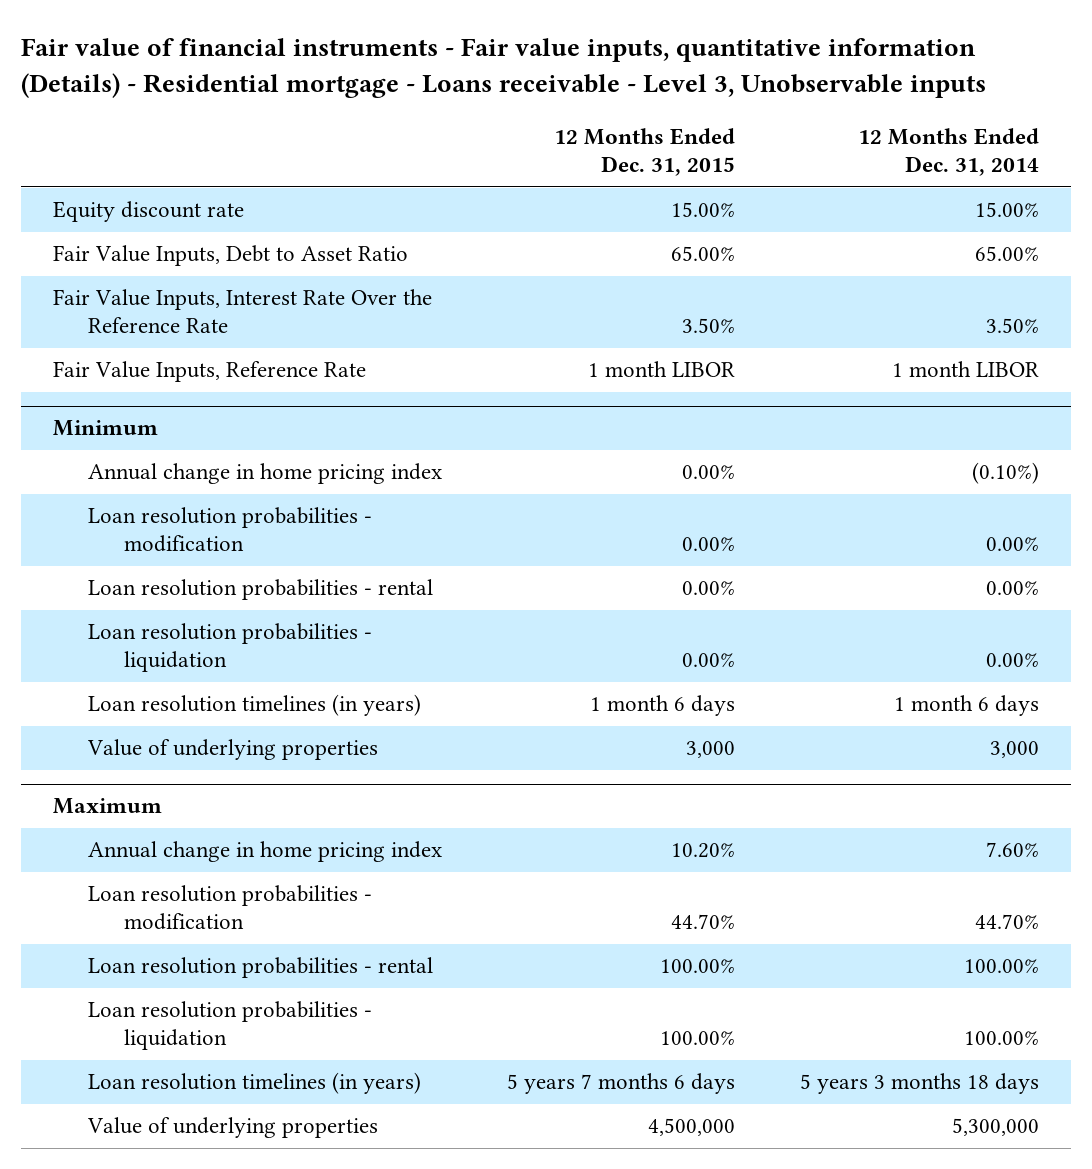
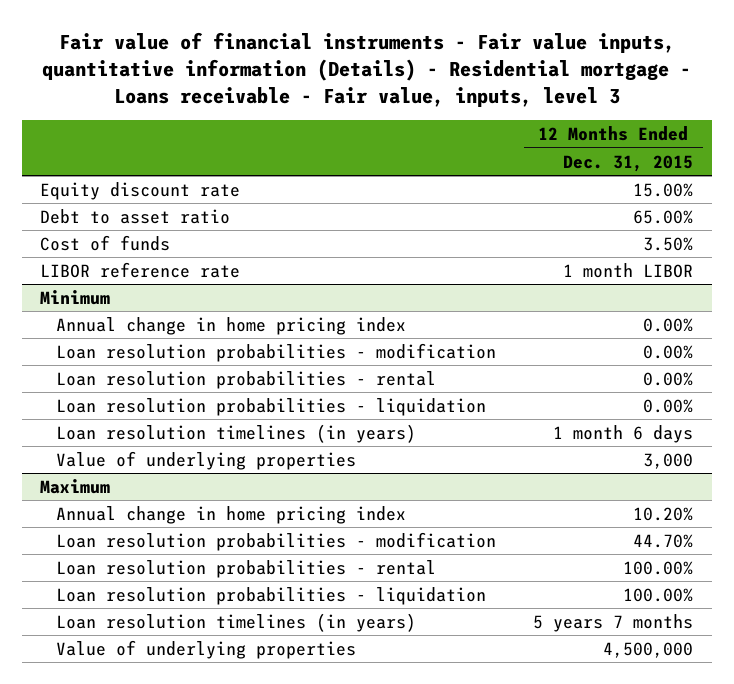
[20,38,986,98] Fair value of financial instruments - Fair value inputs, quantitative information (Details) - Residential mortgage - Loans receivable - Level 3, Unobservable inputs -> [41,31,691,107] Fair value of financial instruments - Fair value inputs, quantitative information (Details) - Residential mortgage - Loans receivable - Fair value, inputs, level 3
[857,128,1039,177] 12 Months Ended Dec. 31, 2014 -> none
[53,245,409,267] Fair Value Inputs, Debt to Asset Ratio -> [40,208,231,224] Debt to asset ratio
[53,289,433,334] Fair Value Inputs, Interest Rate Over the Reference Rate -> [40,234,171,251] Cost of funds
[53,361,367,383] Fair Value Inputs, Reference Rate -> [40,261,241,278] LIBOR reference rate
[507,1073,736,1095] 5 years 7 months 6 days -> [533,613,694,632] 5 years 7 months

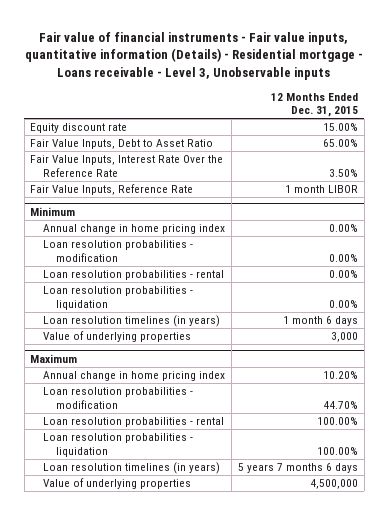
[41,31,691,107] Fair value of financial instruments - Fair value inputs, quantitative information (Details) - Residential mortgage - Loans receivable - Fair value, inputs, level 3 -> [25,31,364,80] Fair value of financial instruments - Fair value inputs, quantitative information (Details) - Residential mortgage - Loans receivable - Level 3, Unobservable inputs
[40,208,231,224] Debt to asset ratio -> [30,139,214,150] Fair Value Inputs, Debt to Asset Ratio
[40,234,171,251] Cost of funds -> [30,155,224,178] Fair Value Inputs, Interest Rate Over the Reference Rate
[40,261,241,278] LIBOR reference rate -> [30,184,194,196] Fair Value Inputs, Reference Rate
[533,613,694,632] 5 years 7 months -> [237,463,358,474] 5 years 7 months 6 days

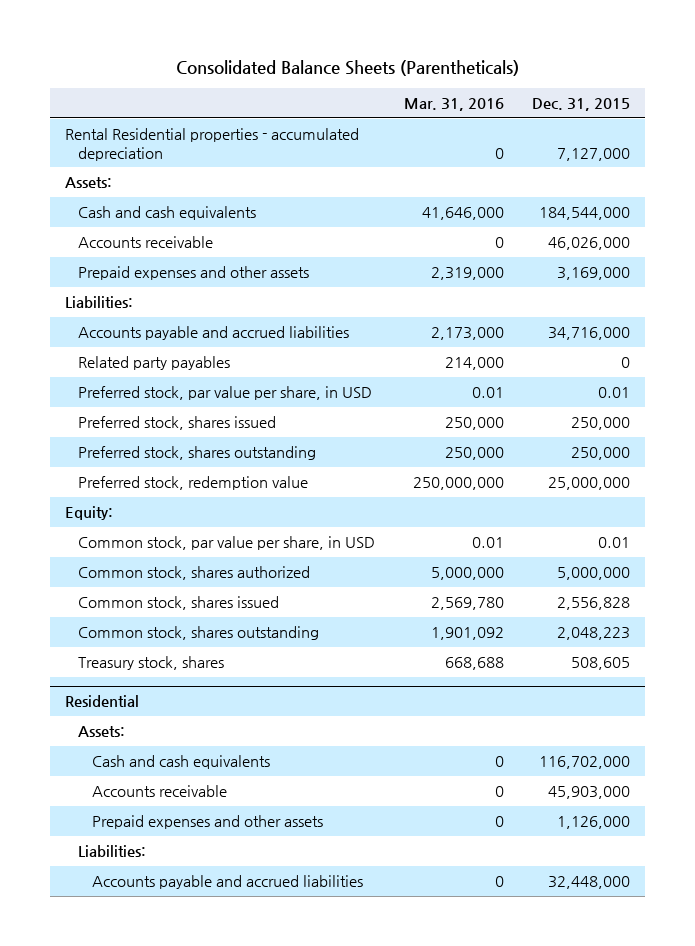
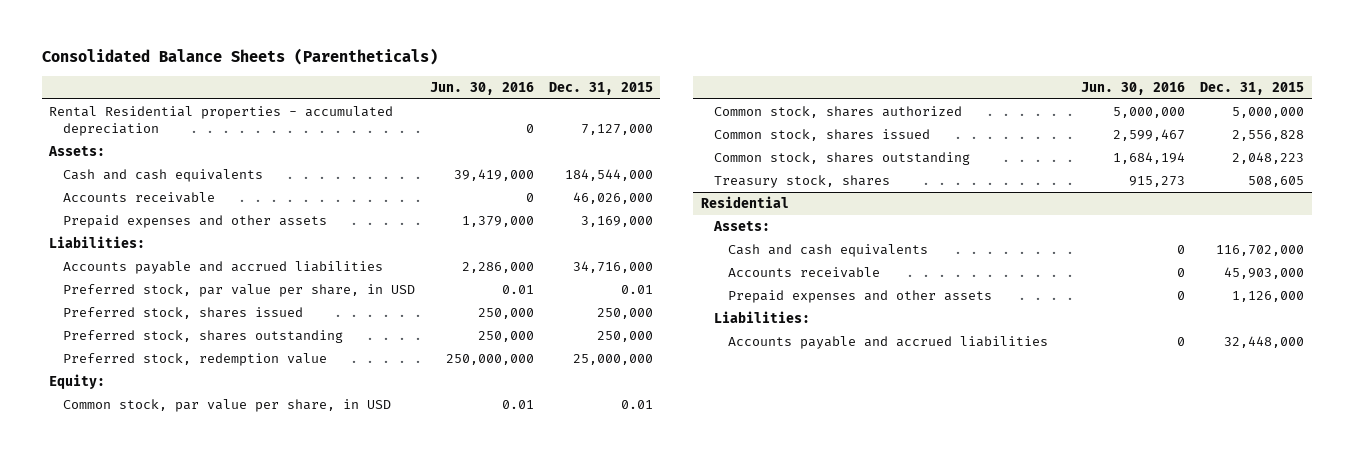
[403,98,504,112] Mar. 31, 2016 -> none
none -> [429,81,534,95] Jun. 30, 2016
[78,355,231,370] Related party payables -> none

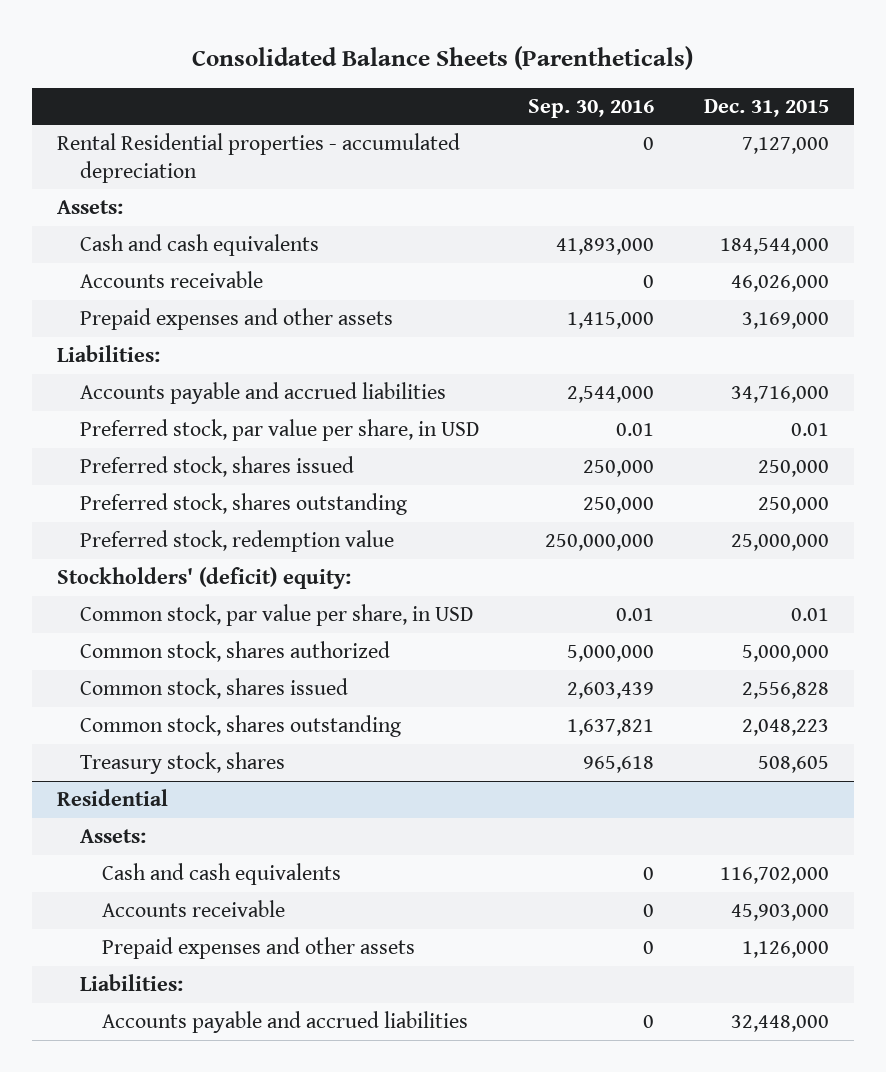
[429,81,534,95] Jun. 30, 2016 -> none
none -> [528,98,655,118] Sep. 30, 2016
[49,374,106,390] Equity: -> [57,567,352,590] Stockholders' (deficit) equity:

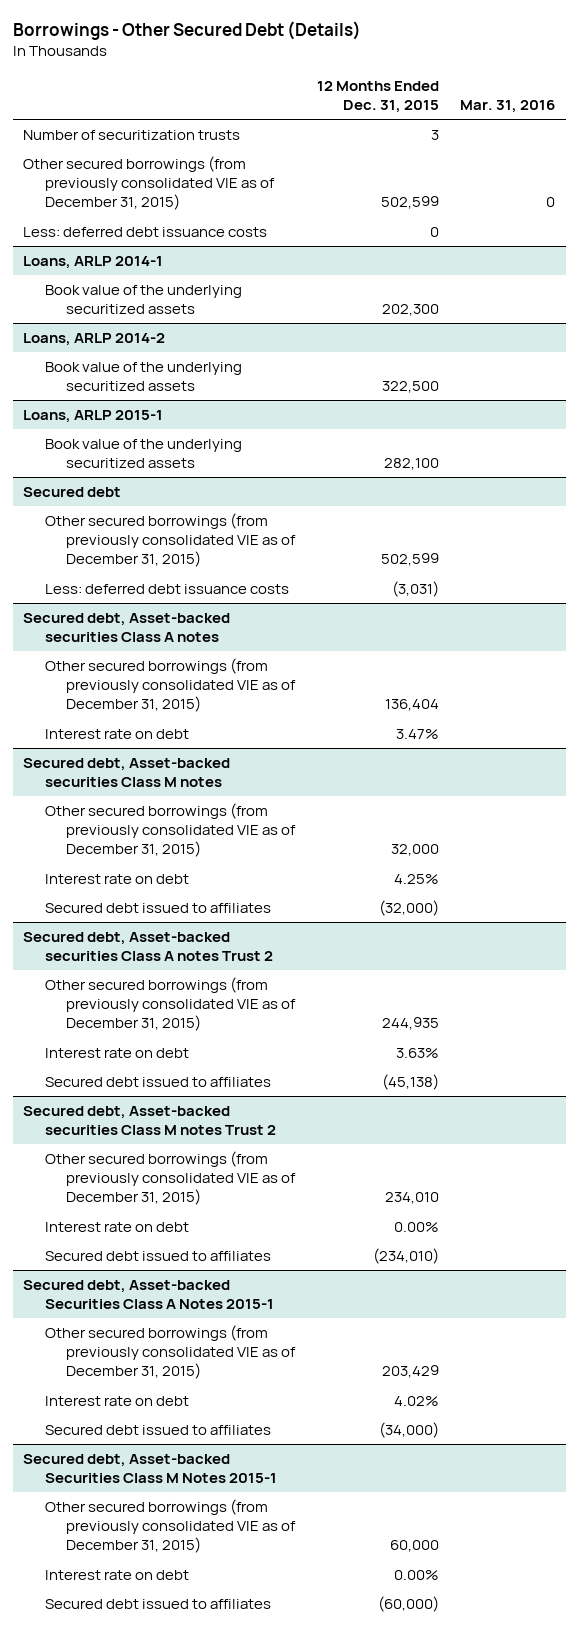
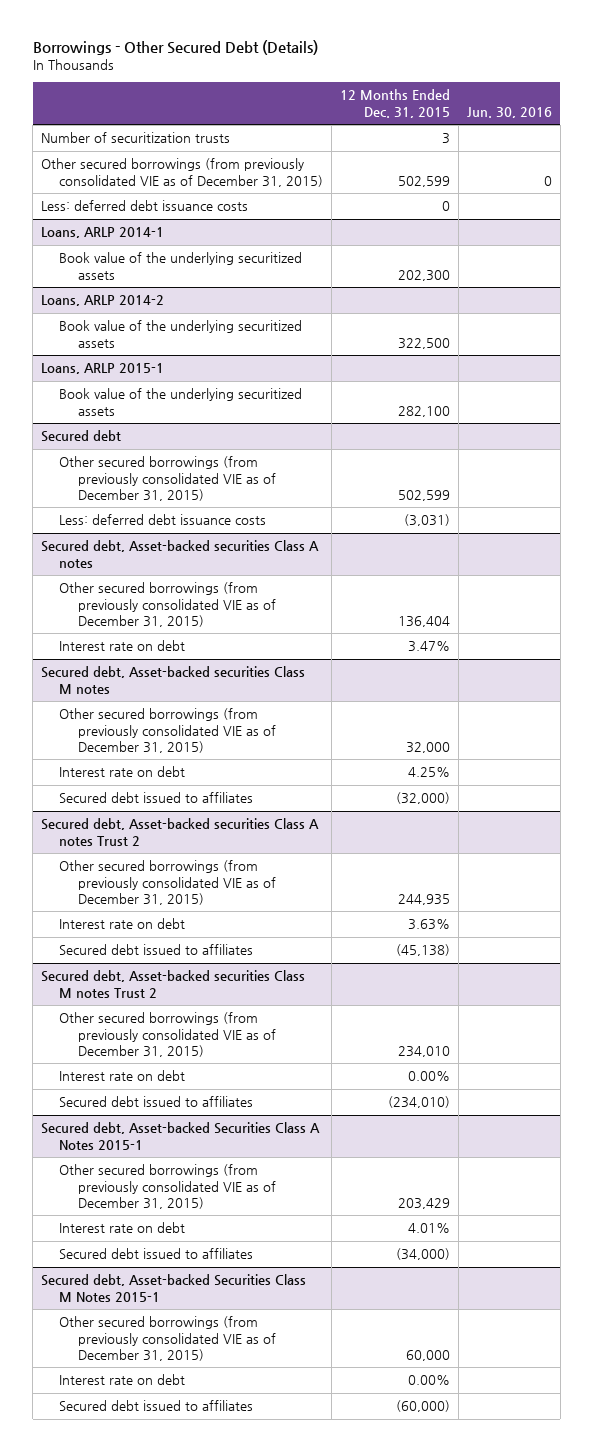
[460,99,556,113] Mar. 31, 2016 -> none
none -> [466,106,552,118] Jun. 30, 2016
[393,1396,439,1407] 4.02% -> [408,1223,451,1234] 4.01%

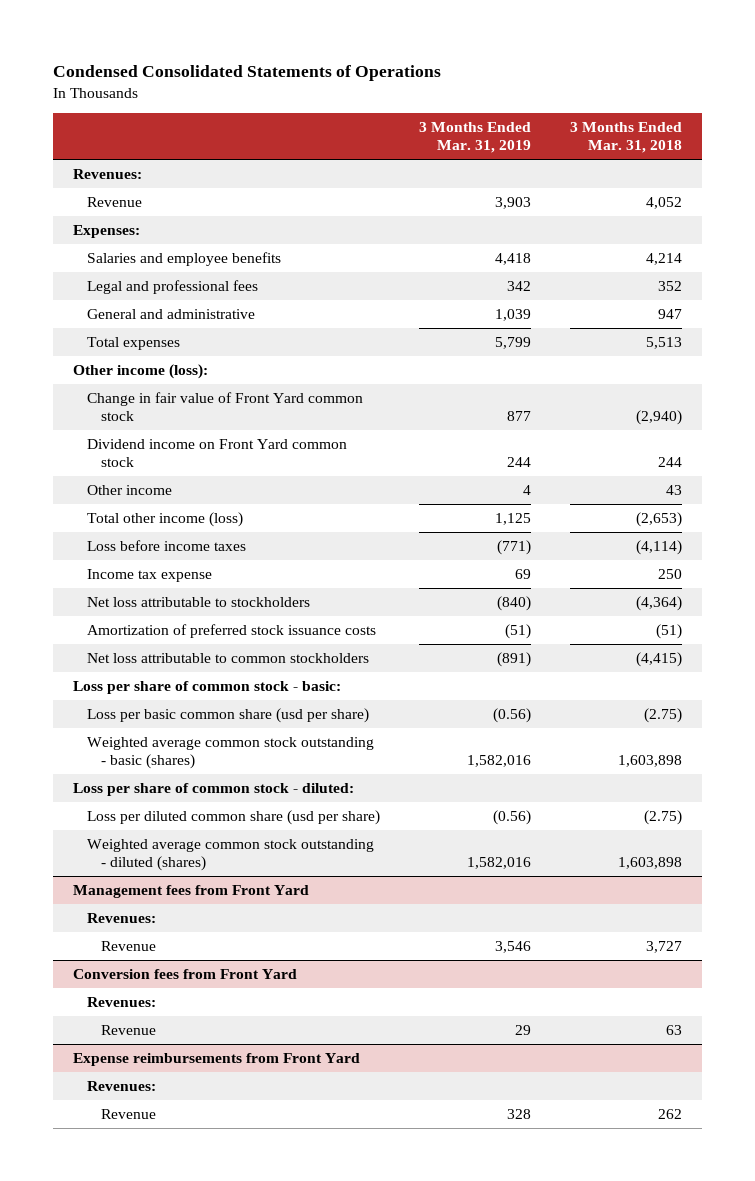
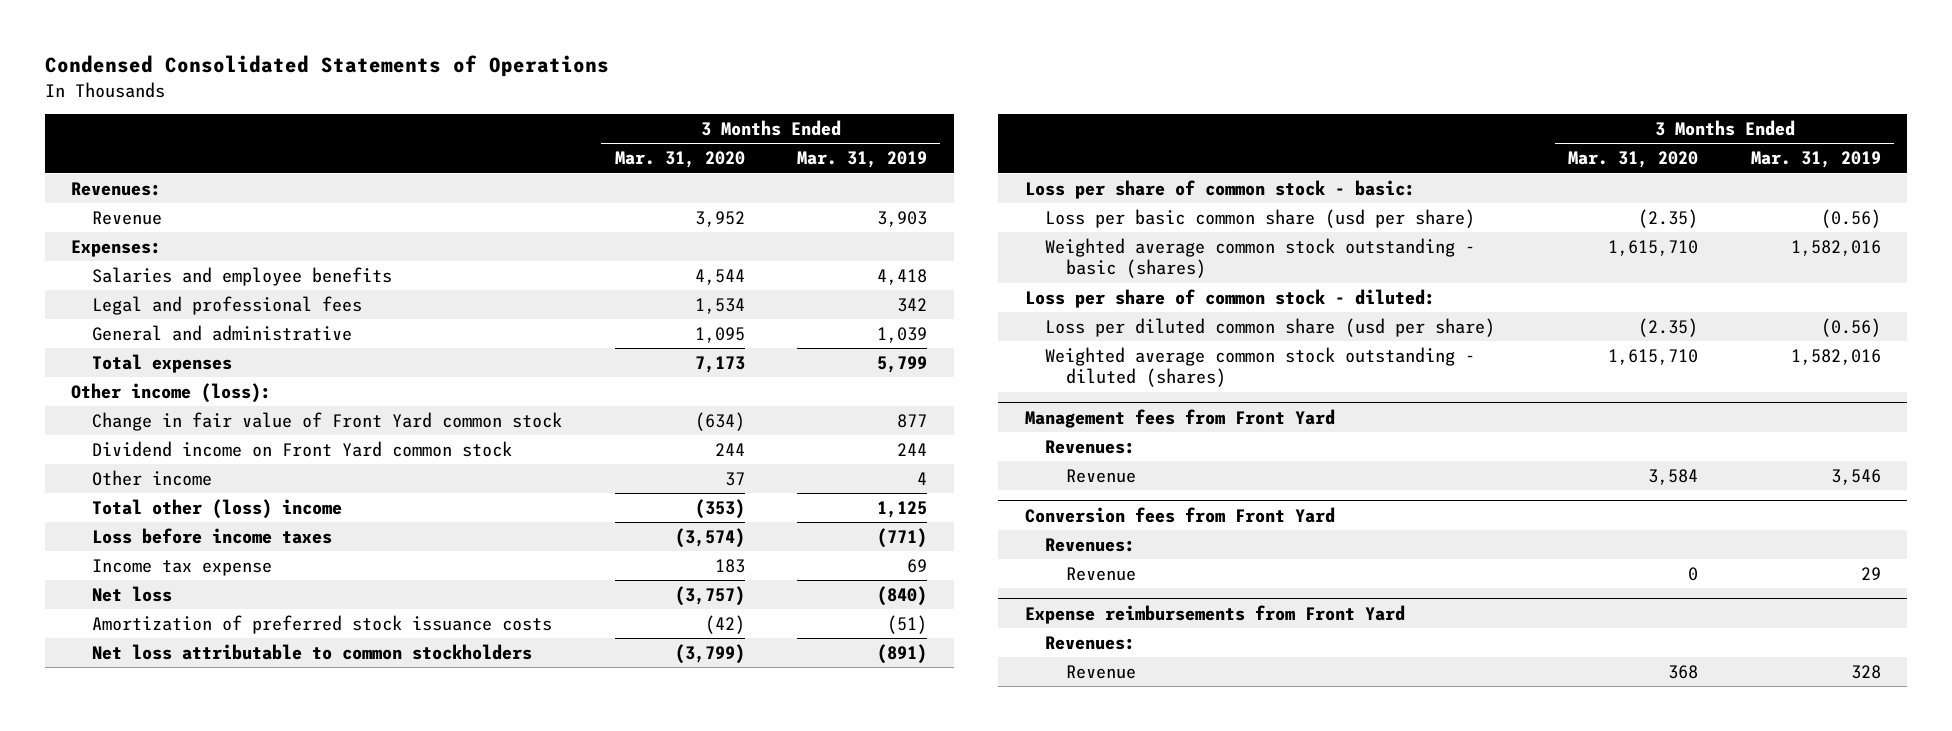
[569,122,682,154] 3 Months Ended Mar. 31, 2018 -> none
none -> [614,151,745,169] Mar. 31, 2020
[86,512,243,528] Total other income (loss) -> [91,498,342,519] Total other (loss) income
[86,597,310,608] Net loss attributable to stockholders -> [91,585,172,602] Net loss

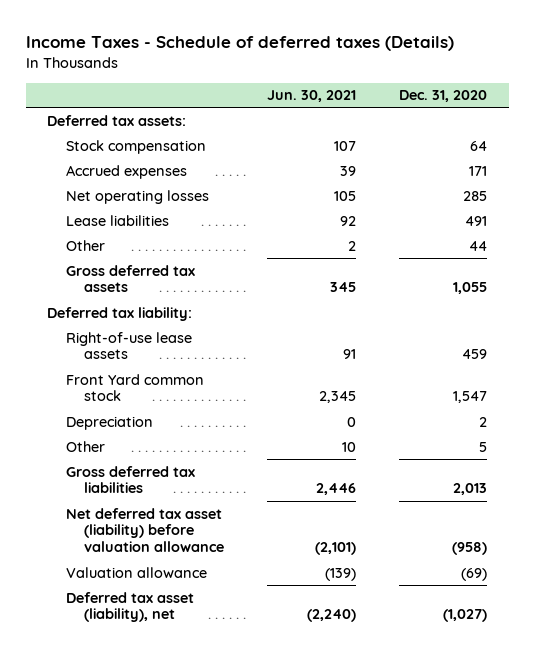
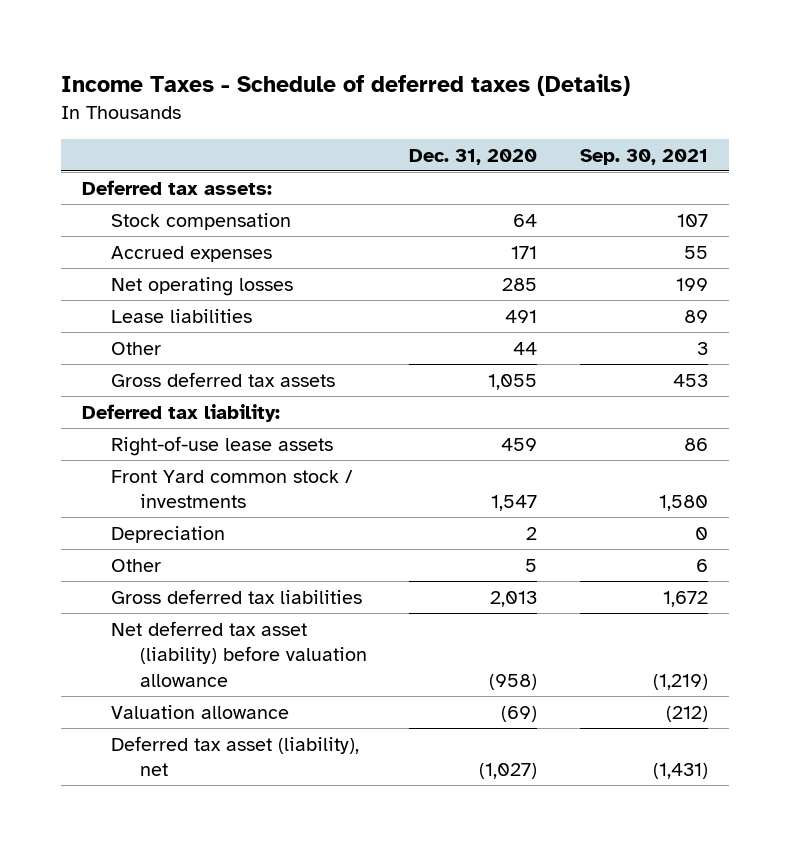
[267,90,357,103] Jun. 30, 2021 -> none
none -> [580,148,709,165] Sep. 30, 2021
[65,373,204,402] Front Yard common stock -> [111,469,354,509] Front Yard common stock / investments

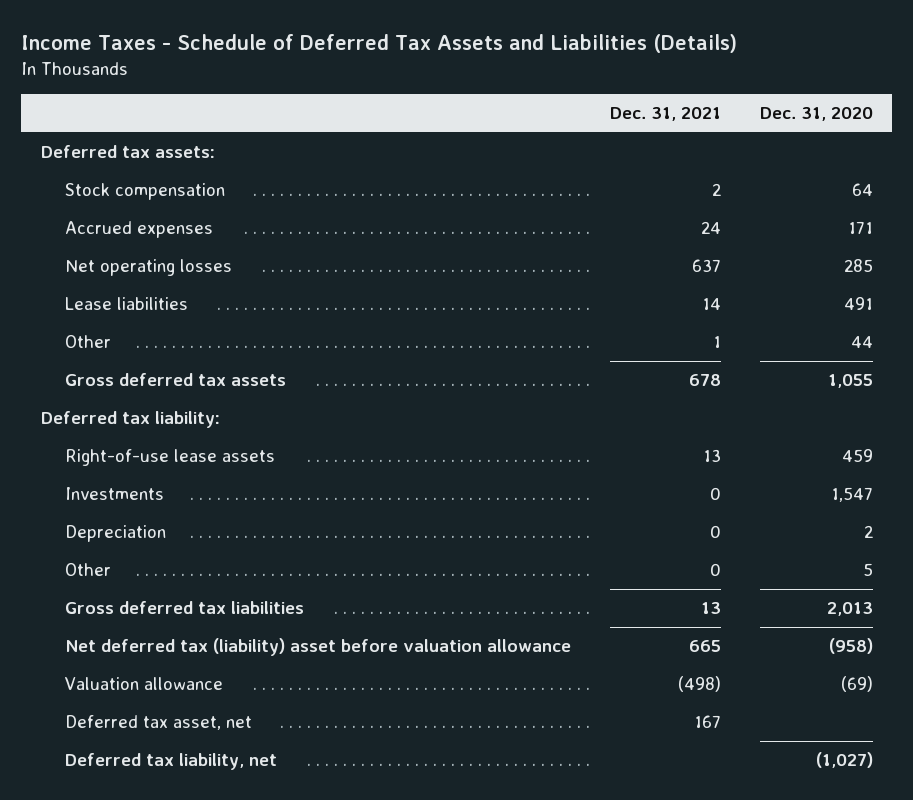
[61,74,631,97] Income Taxes - Schedule of deferred taxes (Details) -> [21,33,738,53] Income Taxes - Schedule of Deferred Tax Assets and Liabilities (Details)
[580,148,709,165] Sep. 30, 2021 -> none
none -> [609,107,721,122] Dec. 31, 2021
[111,469,354,509] Front Yard common stock / investments -> [64,487,164,501] Investments
[111,620,367,687] Net deferred tax asset (liability) before valuation allowance -> [64,638,571,657] Net deferred tax (liability) asset before valuation allowance
none -> [64,715,252,731] Deferred tax asset, net
[111,735,360,777] Deferred tax asset (liability), net -> [64,753,277,771] Deferred tax liability, net

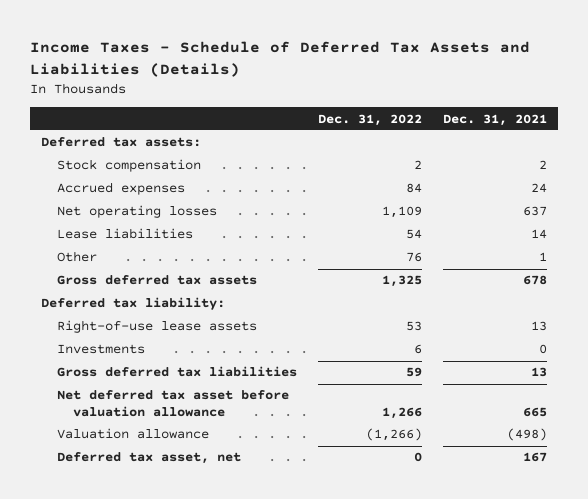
[759,107,873,122] Dec. 31, 2020 -> none
none -> [318,113,423,126] Dec. 31, 2022
[64,525,166,543] Depreciation -> none
[64,563,111,577] Other -> none
[64,638,571,657] Net deferred tax (liability) asset before valuation allowance -> [57,390,290,417] Net deferred tax asset before valuation allowance
[64,753,277,771] Deferred tax liability, net -> none

